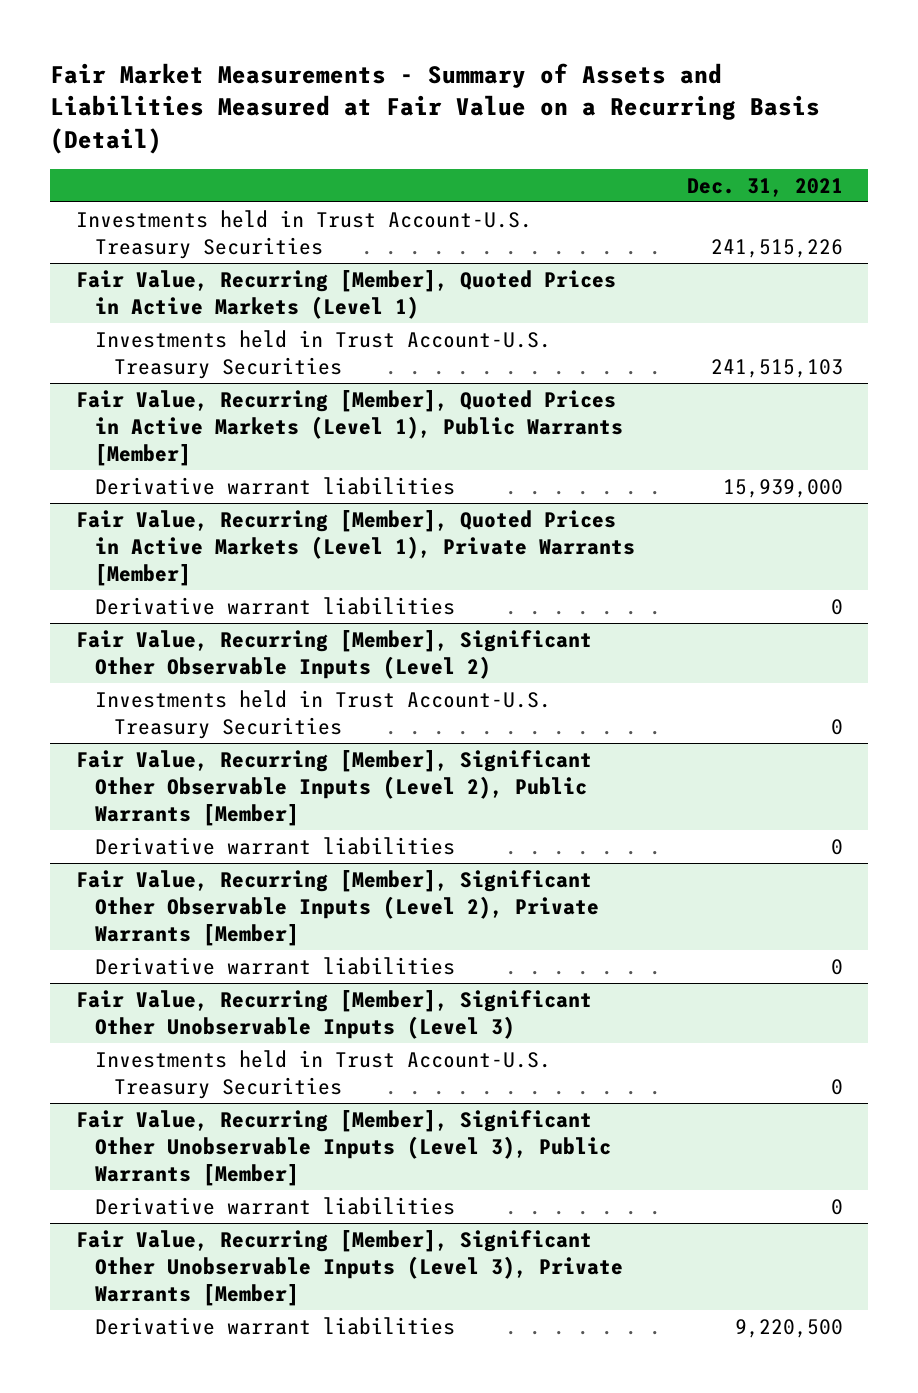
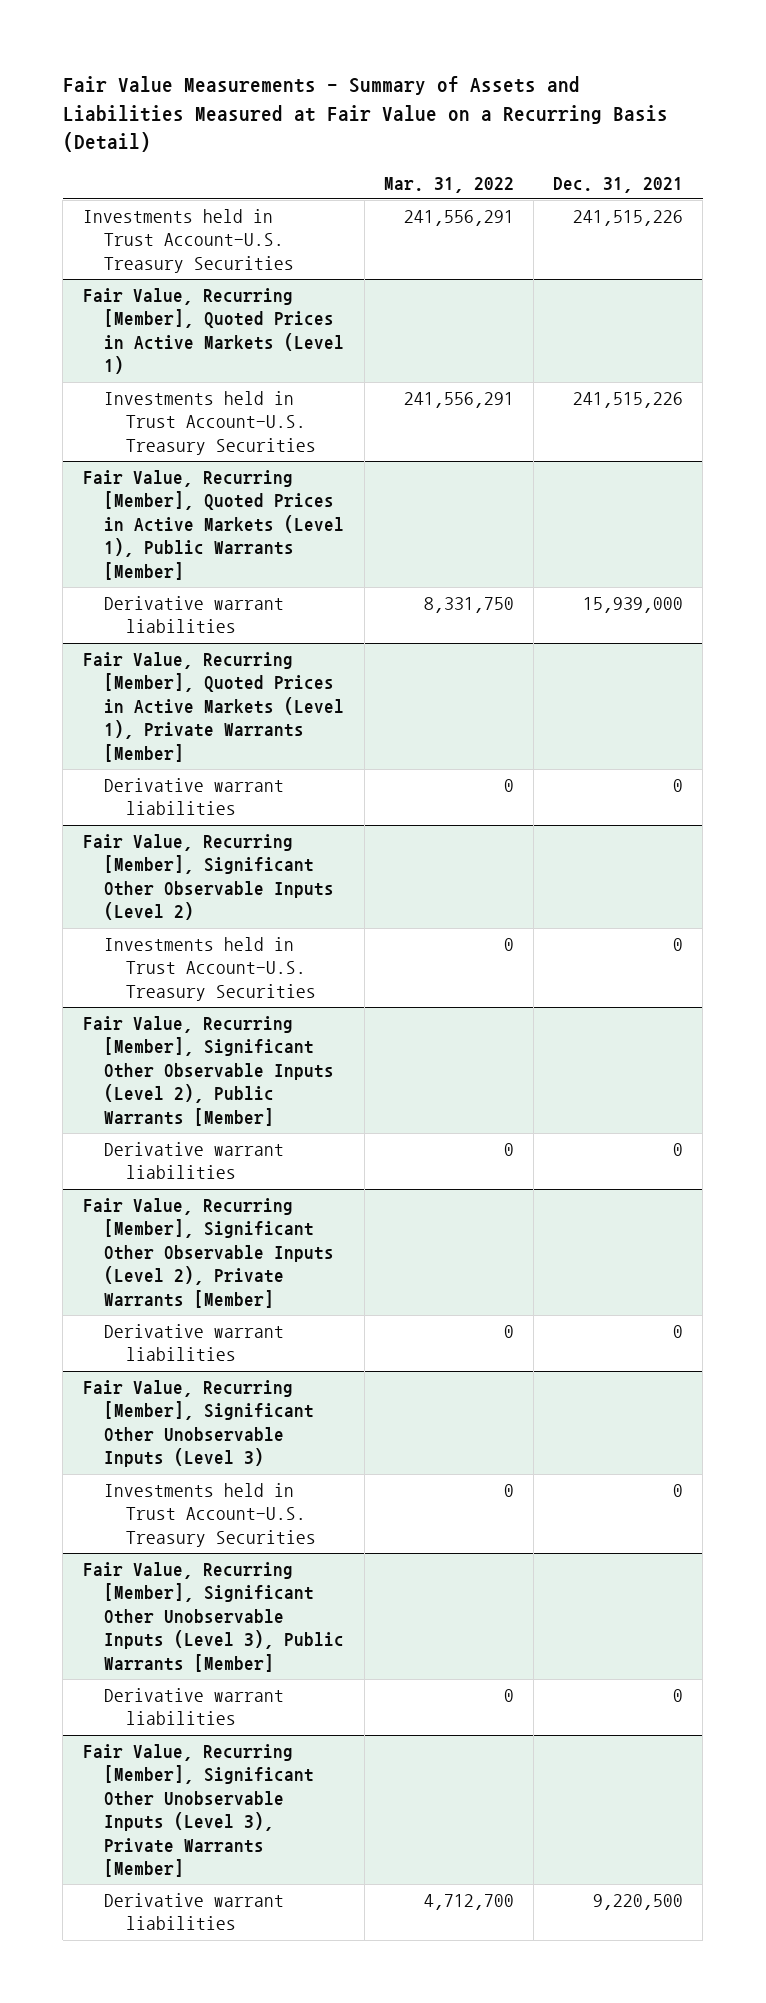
[50,62,821,155] Fair Market Measurements - Summary of Assets and Liabilities Measured at Fair Value on a Recurring Basis (Detail) -> [62,76,668,153] Fair Value Measurements - Summary of Assets and Liabilities Measured at Fair Value on a Recurring Basis (Detail)
none -> [383,176,514,193] Mar. 31, 2022
[710,358,843,378] 241,515,103 -> [573,392,684,409] 241,515,226

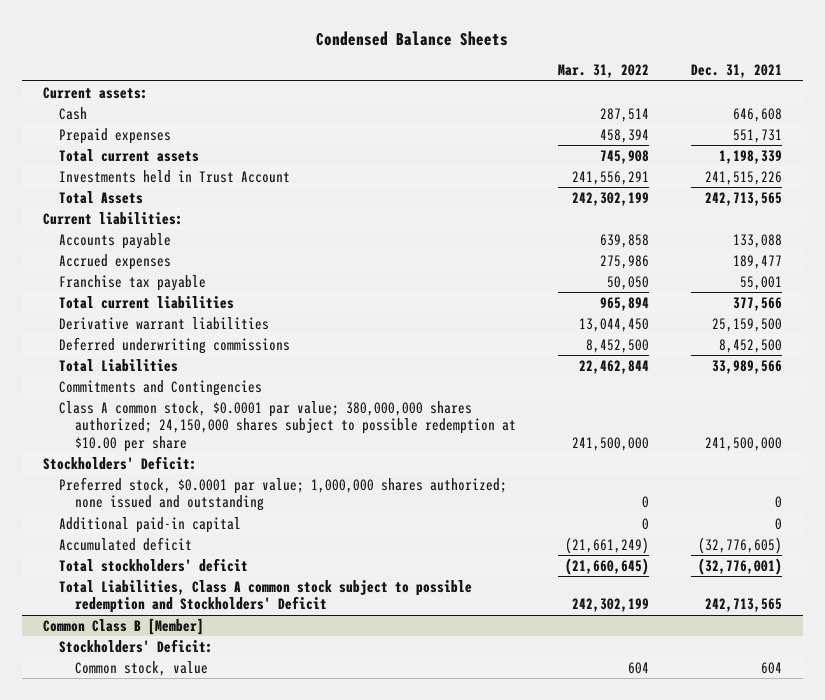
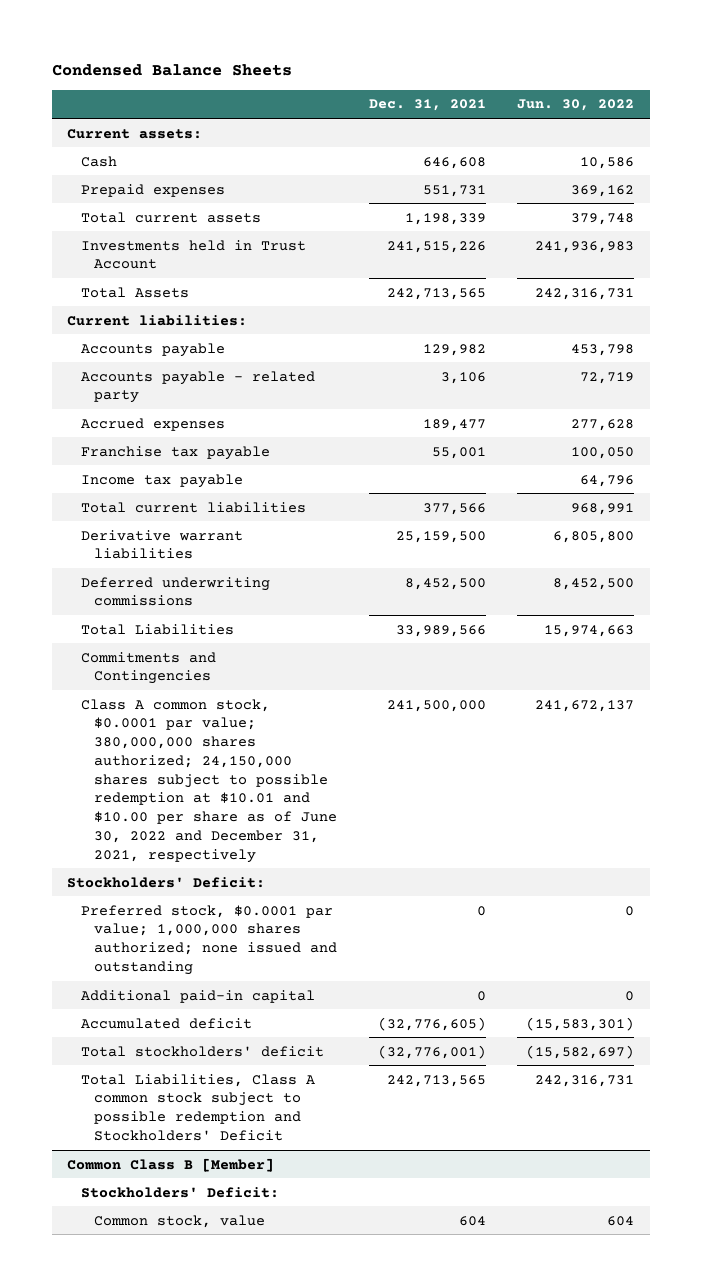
[557,64,649,79] Mar. 31, 2022 -> none
none -> [517,99,635,112] Jun. 30, 2022
[733,233,783,248] 133,088 -> [422,343,486,356] 129,982
none -> [80,370,315,404] Accounts payable - related party
none -> [80,473,243,488] Income tax payable
[58,400,516,452] Class A common stock, $0.0001 par value; 380,000,000 shares authorized; 24,150,000 shares subject to possible redemption at $10.00 per share -> [80,698,338,863] Class A common stock, $0.0001 par value; 380,000,000 shares authorized; 24,150,000 shares subject to possible redemption at $10.01 and $10.00 per share as of June 30, 2022 and December 31, 2021, respectively

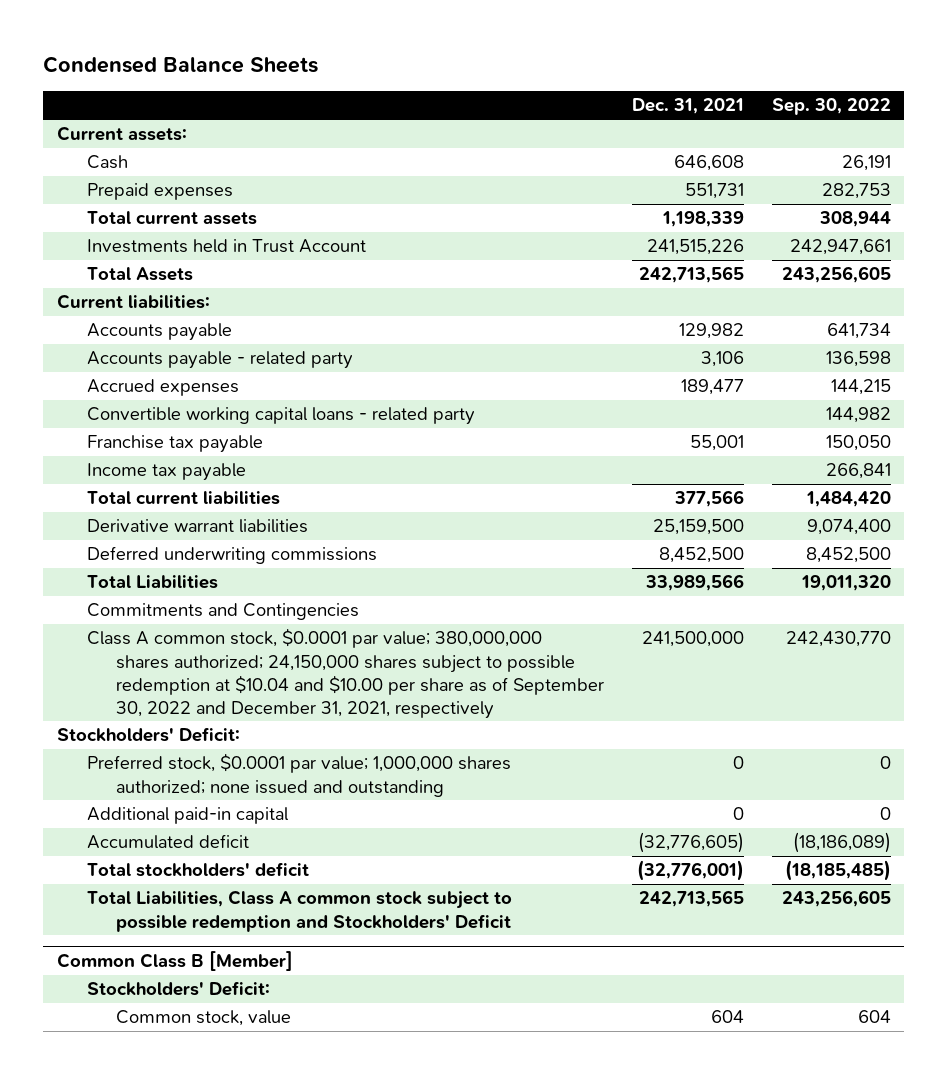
[517,99,635,112] Jun. 30, 2022 -> none
none -> [771,98,891,116] Sep. 30, 2022
none -> [86,407,475,426] Convertible working capital loans - related party
[80,698,338,863] Class A common stock, $0.0001 par value; 380,000,000 shares authorized; 24,150,000 shares subject to possible redemption at $10.01 and $10.00 per share as of June 30, 2022 and December 31, 2021, respectively -> [86,628,605,719] Class A common stock, $0.0001 par value; 380,000,000 shares authorized; 24,150,000 shares subject to possible redemption at $10.04 and $10.00 per share as of September 30, 2022 and December 31, 2021, respectively

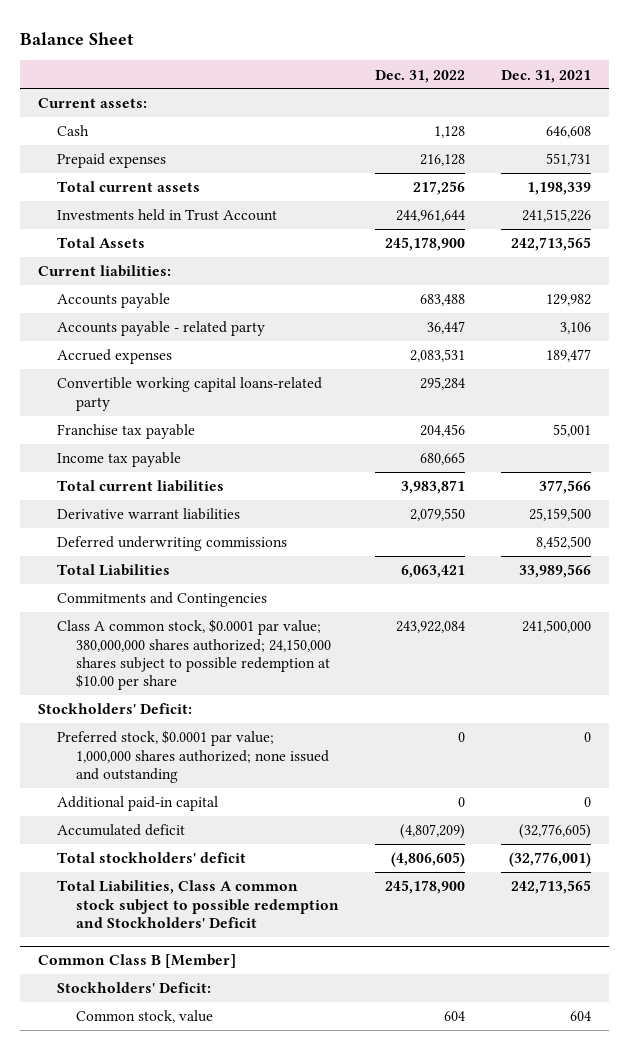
[43,56,319,74] Condensed Balance Sheets -> [20,31,135,45] Balance Sheet
[771,98,891,116] Sep. 30, 2022 -> none
none -> [375,69,466,83] Dec. 31, 2022
[86,407,475,426] Convertible working capital loans - related party -> [57,377,323,411] Convertible working capital loans-related party
[86,628,605,719] Class A common stock, $0.0001 par value; 380,000,000 shares authorized; 24,150,000 shares subject to possible redemption at $10.04 and $10.00 per share as of September 30, 2022 and December 31, 2021, respectively -> [57,619,331,691] Class A common stock, $0.0001 par value; 380,000,000 shares authorized; 24,150,000 shares subject to possible redemption at $10.00 per share

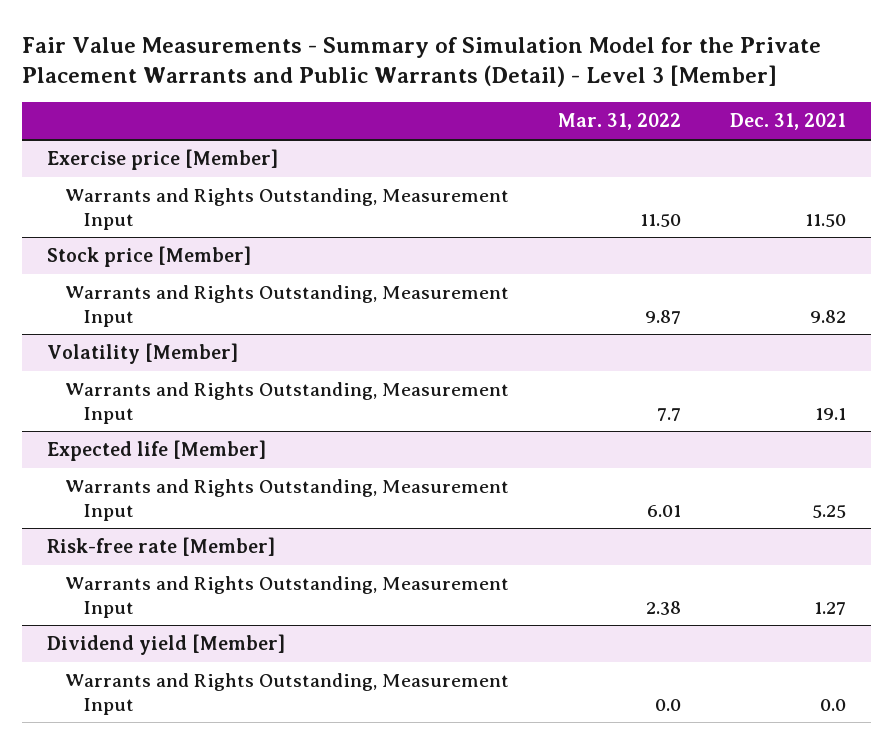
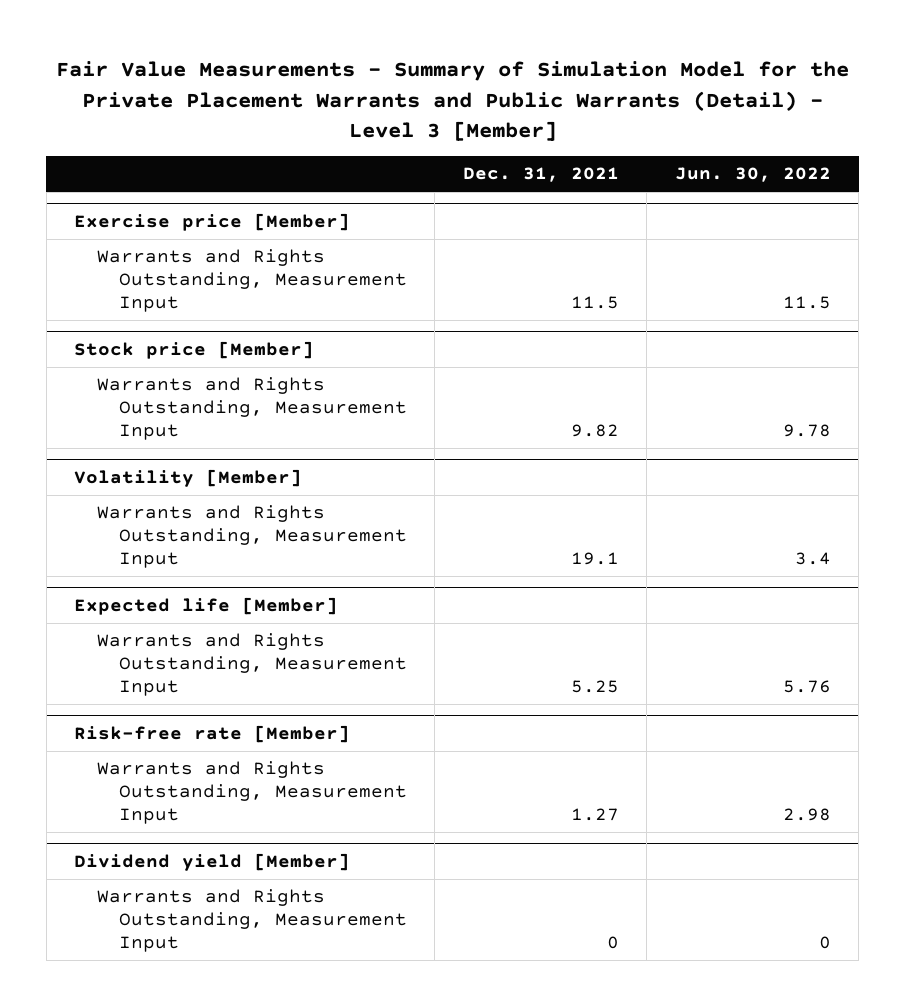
[557,113,681,131] Mar. 31, 2022 -> none
none -> [674,167,831,183] Jun. 30, 2022
[805,213,847,227] 11.50 -> [570,295,619,309] 11.5
[820,698,847,711] 0.0 -> [606,935,619,949] 0

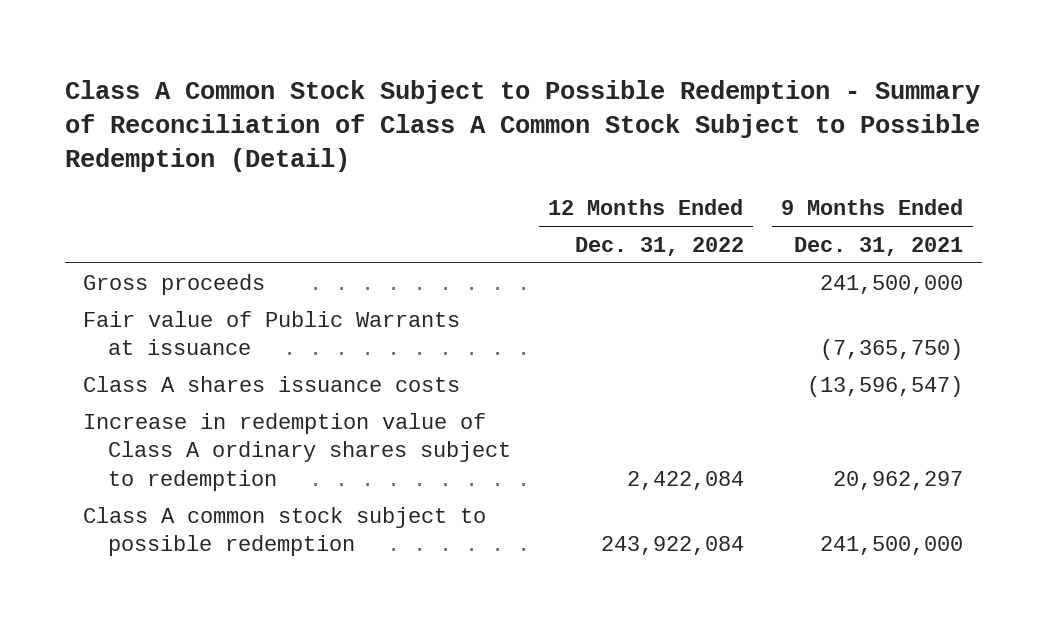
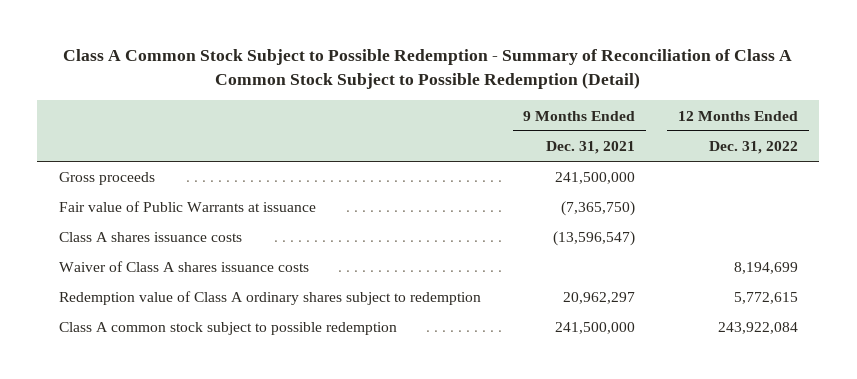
none -> [58,261,309,273] Waiver of Class A shares issuance costs
[83,412,511,491] Increase in redemption value of Class A ordinary shares subject to redemption -> [58,291,481,306] Redemption value of Class A ordinary shares subject to redemption
[626,470,744,490] 2,422,084 -> [734,292,799,305] 5,772,615

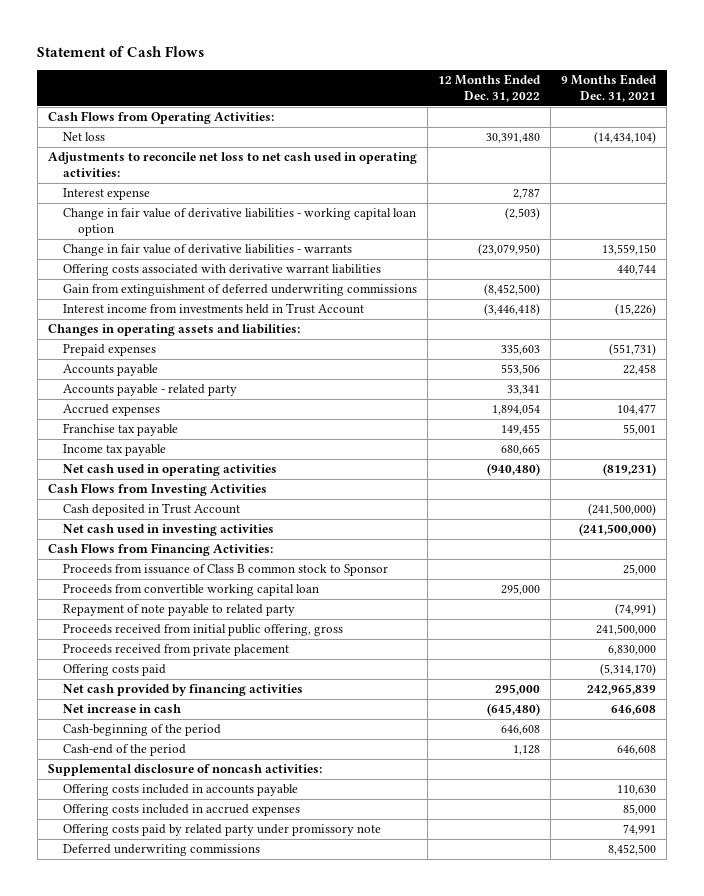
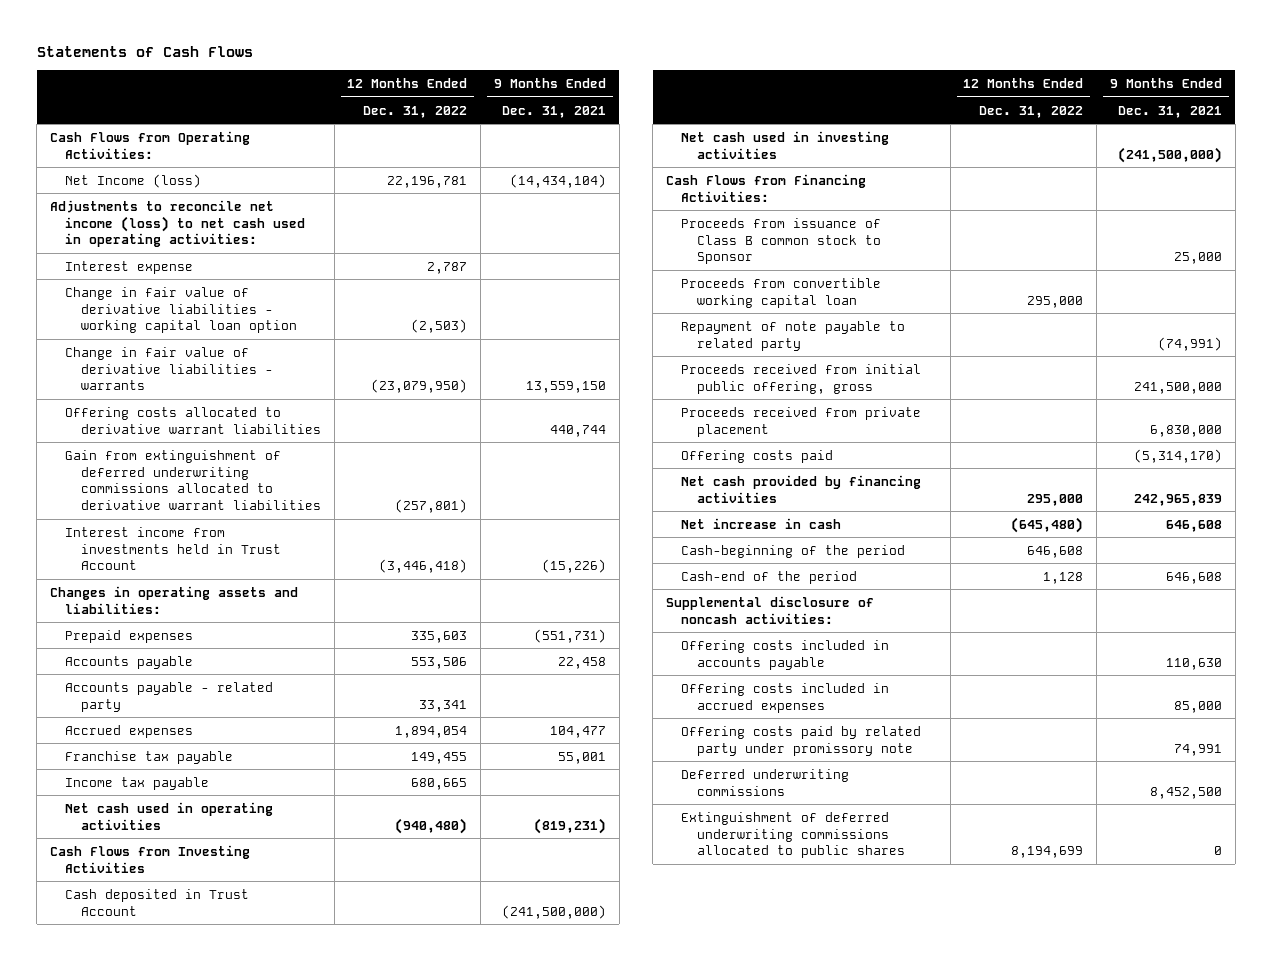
[37,46,205,58] Statement of Cash Flows -> [36,46,253,58] Statements of Cash Flows
[62,132,105,142] Net loss -> [65,173,202,188] Net Income (loss)
[486,133,541,144] 30,391,480 -> [387,175,468,188] 22,196,781
[48,152,418,177] Adjustments to reconcile net loss to net cash used in operating activities: -> [49,199,306,248] Adjustments to reconcile net income (loss) to net cash used in operating activities:
[62,264,381,277] Offering costs associated with derivative warrant liabilities -> [65,406,321,434] Offering costs allocated to derivative warrant liabilities
[62,284,417,297] Gain from extinguishment of deferred underwriting commissions -> [65,449,321,511] Gain from extinguishment of deferred underwriting commissions allocated to derivative warrant liabilities
[484,283,541,297] (8,452,500) -> [395,499,468,514] (257,801)
none -> [681,811,905,859] Extinguishment of deferred underwriting commissions allocated to public shares

